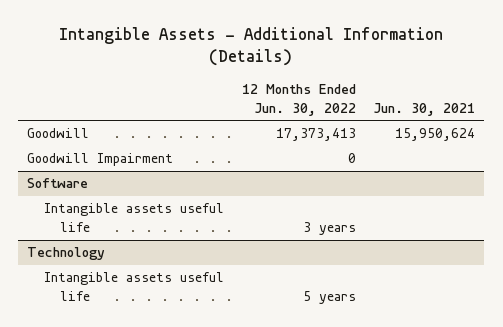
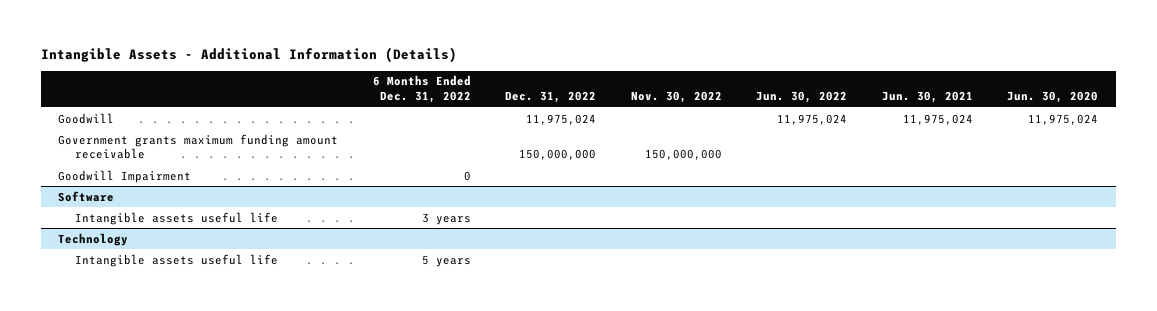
[241,84,356,116] 12 Months Ended Jun. 30, 2022 -> none
none -> [372,75,471,104] 6 Months Ended Dec. 31, 2022
none -> [505,91,597,104] Dec. 31, 2022
none -> [630,91,722,104] Nov. 30, 2022
none -> [756,91,848,104] Jun. 30, 2022
none -> [1007,91,1099,104] Jun. 30, 2020
[395,128,476,142] 15,950,624 -> [902,113,973,125] 11,975,024
none -> [58,133,339,160] Government grants maximum funding amount receivable

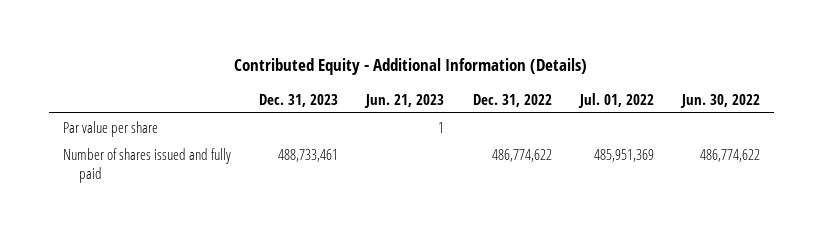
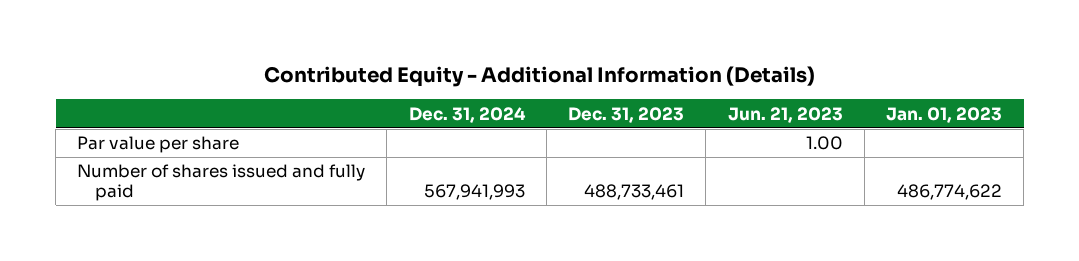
[472,93,552,107] Dec. 31, 2022 -> none
[577,92,654,108] Jul. 01, 2022 -> none
[680,93,761,108] Jun. 30, 2022 -> none
none -> [408,106,526,123] Dec. 31, 2024
none -> [885,106,1002,123] Jan. 01, 2023
[438,121,445,133] 1 -> [805,136,843,151] 1.00

